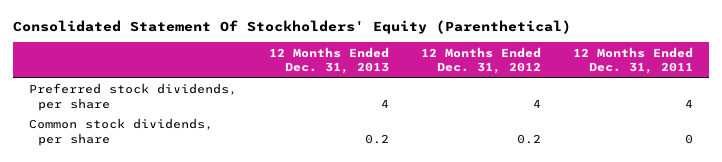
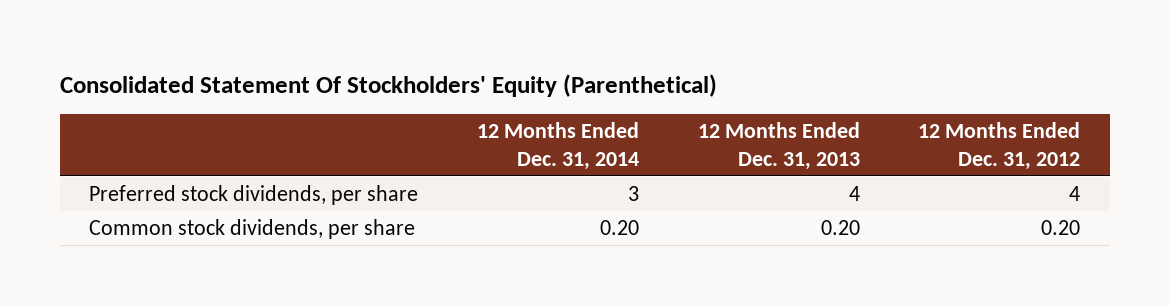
[572,46,693,75] 12 Months Ended Dec. 31, 2011 -> none
none -> [476,122,639,170] 12 Months Ended Dec. 31, 2014
[365,134,390,145] 0.2 -> [820,219,860,235] 0.20
[517,134,542,145] 0.2 -> [1041,219,1081,235] 0.20

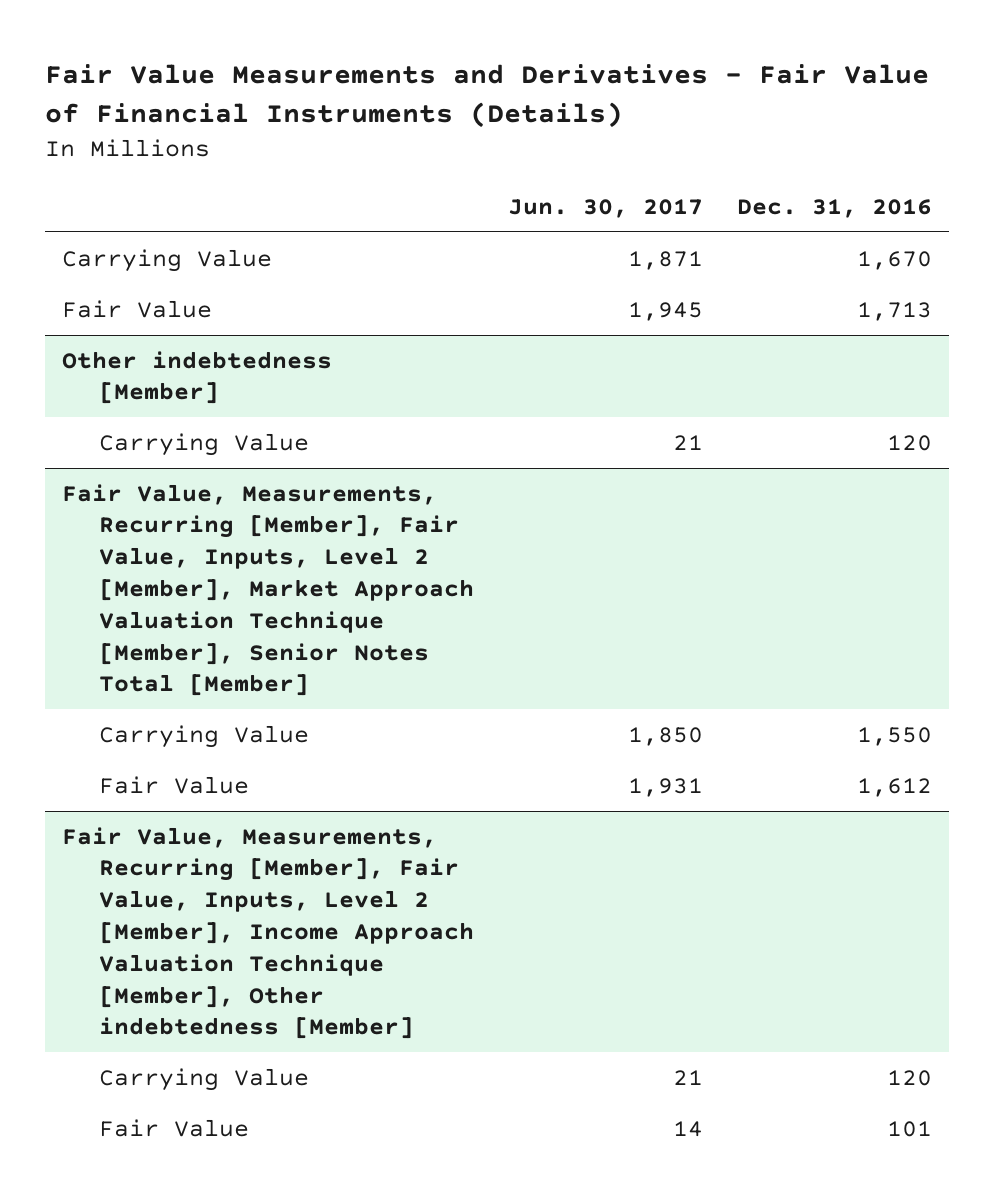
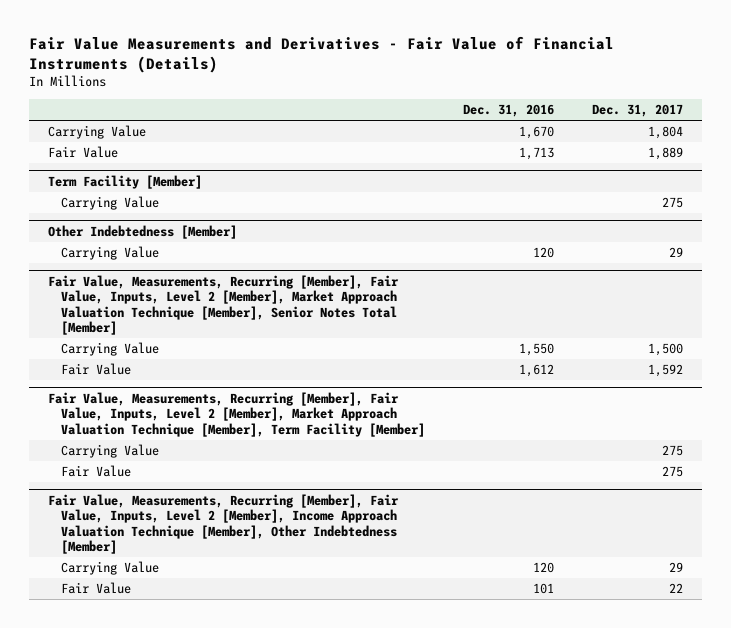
[508,198,704,218] Jun. 30, 2017 -> none
none -> [591,104,683,118] Dec. 31, 2017
none -> [48,174,203,189] Term Facility [Member]
none -> [60,196,159,211] Carrying Value
[61,350,332,405] Other indebtedness [Member] -> [48,224,238,239] Other Indebtedness [Member]
none -> [48,391,425,437] Fair Value, Measurements, Recurring [Member], Fair Value, Inputs, Level 2 [Member], Market Approach Valuation Technique [Member], Term Facility [Member]
none -> [60,444,159,459] Carrying Value
none -> [60,465,131,478] Fair Value
[61,826,475,1040] Fair Value, Measurements, Recurring [Member], Fair Value, Inputs, Level 2 [Member], Income Approach Valuation Technique [Member], Other indebtedness [Member] -> [48,493,400,555] Fair Value, Measurements, Recurring [Member], Fair Value, Inputs, Level 2 [Member], Income Approach Valuation Technique [Member], Other Indebtedness [Member]

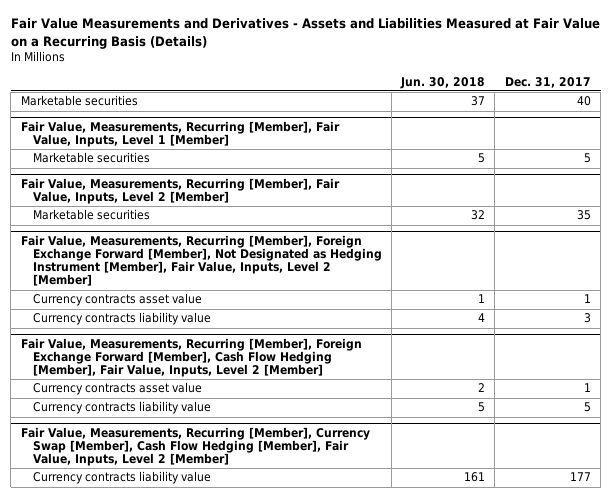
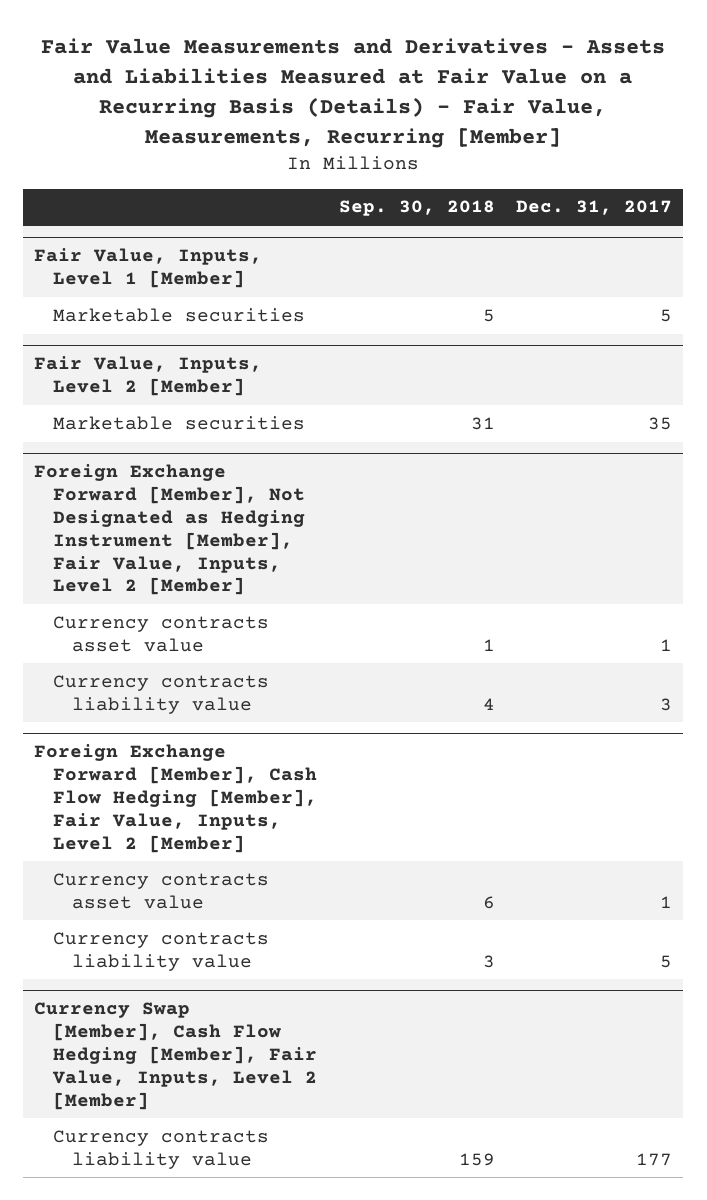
[10,18,600,49] Fair Value Measurements and Derivatives - Assets and Liabilities Measured at Fair Value on a Recurring Basis (Details) -> [41,38,666,149] Fair Value Measurements and Derivatives - Assets and Liabilities Measured at Fair Value on a Recurring Basis (Details) - Fair Value, Measurements, Recurring [Member]
[400,76,486,89] Jun. 30, 2018 -> none
none -> [338,200,495,217] Sep. 30, 2018
[20,95,138,107] Marketable securities -> none
[20,120,340,148] Fair Value, Measurements, Recurring [Member], Fair Value, Inputs, Level 1 [Member] -> [34,248,263,289] Fair Value, Inputs, Level 1 [Member]
[20,177,340,205] Fair Value, Measurements, Recurring [Member], Fair Value, Inputs, Level 2 [Member] -> [34,356,263,397] Fair Value, Inputs, Level 2 [Member]
[20,234,382,287] Fair Value, Measurements, Recurring [Member], Foreign Exchange Forward [Member], Not Designated as Hedging Instrument [Member], Fair Value, Inputs, Level 2 [Member] -> [34,464,306,596] Foreign Exchange Forward [Member], Not Designated as Hedging Instrument [Member], Fair Value, Inputs, Level 2 [Member]
[20,337,362,378] Fair Value, Measurements, Recurring [Member], Foreign Exchange Forward [Member], Cash Flow Hedging [Member], Fair Value, Inputs, Level 2 [Member] -> [34,744,318,853] Foreign Exchange Forward [Member], Cash Flow Hedging [Member], Fair Value, Inputs, Level 2 [Member]
[20,426,370,467] Fair Value, Measurements, Recurring [Member], Currency Swap [Member], Cash Flow Hedging [Member], Fair Value, Inputs, Level 2 [Member] -> [34,1002,318,1110] Currency Swap [Member], Cash Flow Hedging [Member], Fair Value, Inputs, Level 2 [Member]

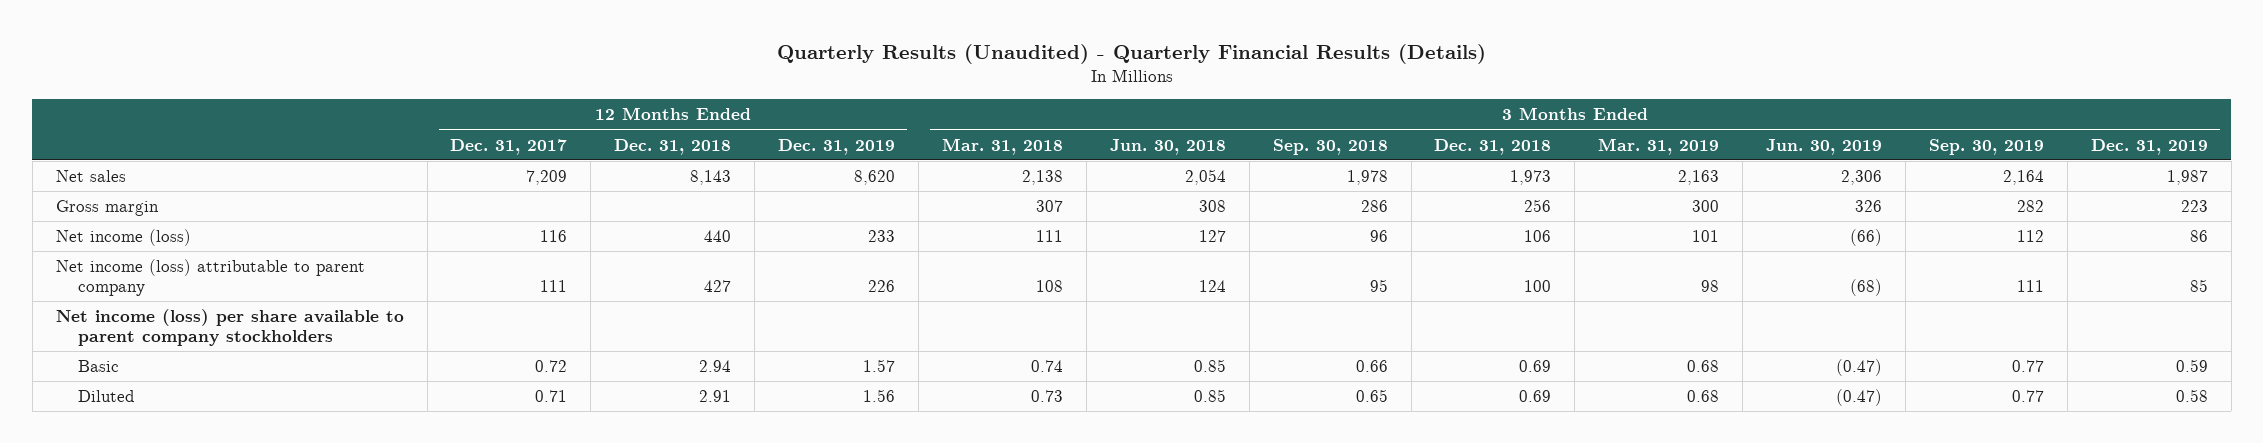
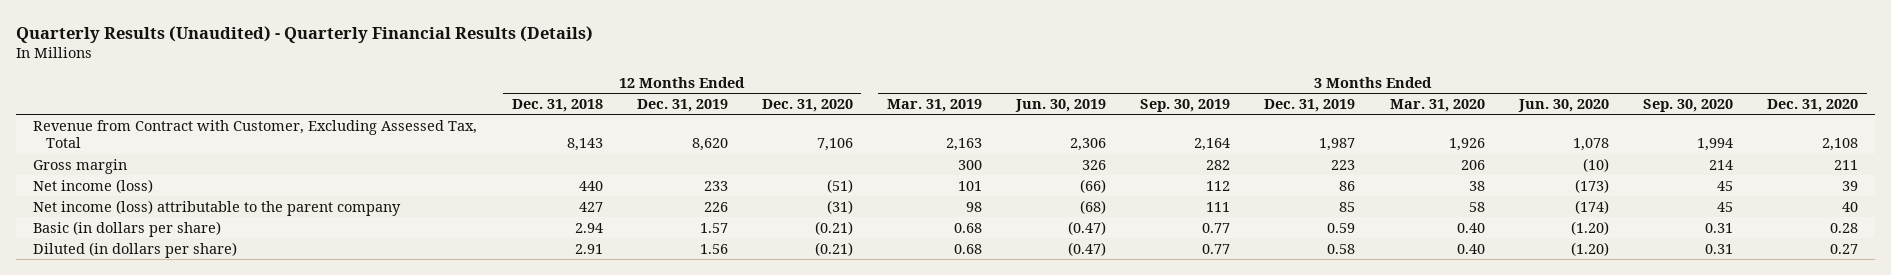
[450,138,568,155] Dec. 31, 2017 -> none
[941,137,1063,155] Mar. 31, 2018 -> none
[1109,138,1226,155] Jun. 30, 2018 -> none
[1272,138,1388,155] Sep. 30, 2018 -> none
[1434,138,1552,155] Dec. 31, 2018 -> none
none -> [761,98,853,112] Dec. 31, 2020
none -> [1389,98,1485,112] Mar. 31, 2020
none -> [1517,98,1609,112] Jun. 30, 2020
none -> [1642,98,1733,112] Sep. 30, 2020
none -> [1767,98,1859,112] Dec. 31, 2020
[55,170,126,183] Net sales -> [33,119,478,149] Revenue from Contract with Customer, Excluding Assessed Tax, Total
[55,309,404,347] Net income (loss) per share available to parent company stockholders -> none
[55,259,365,297] Net income (loss) attributable to parent company -> [33,199,402,216] Net income (loss) attributable to the parent company
[78,360,120,373] Basic -> [33,220,222,237] Basic (in dollars per share)
[78,390,135,403] Diluted -> [33,241,238,258] Diluted (in dollars per share)

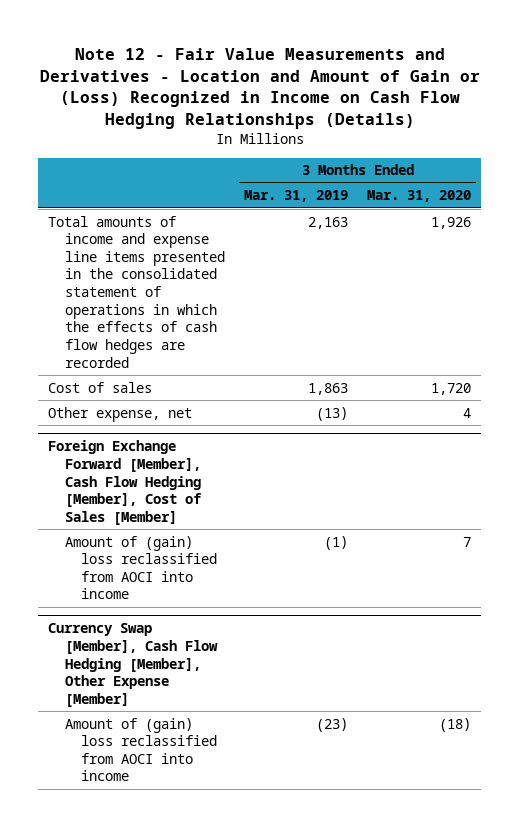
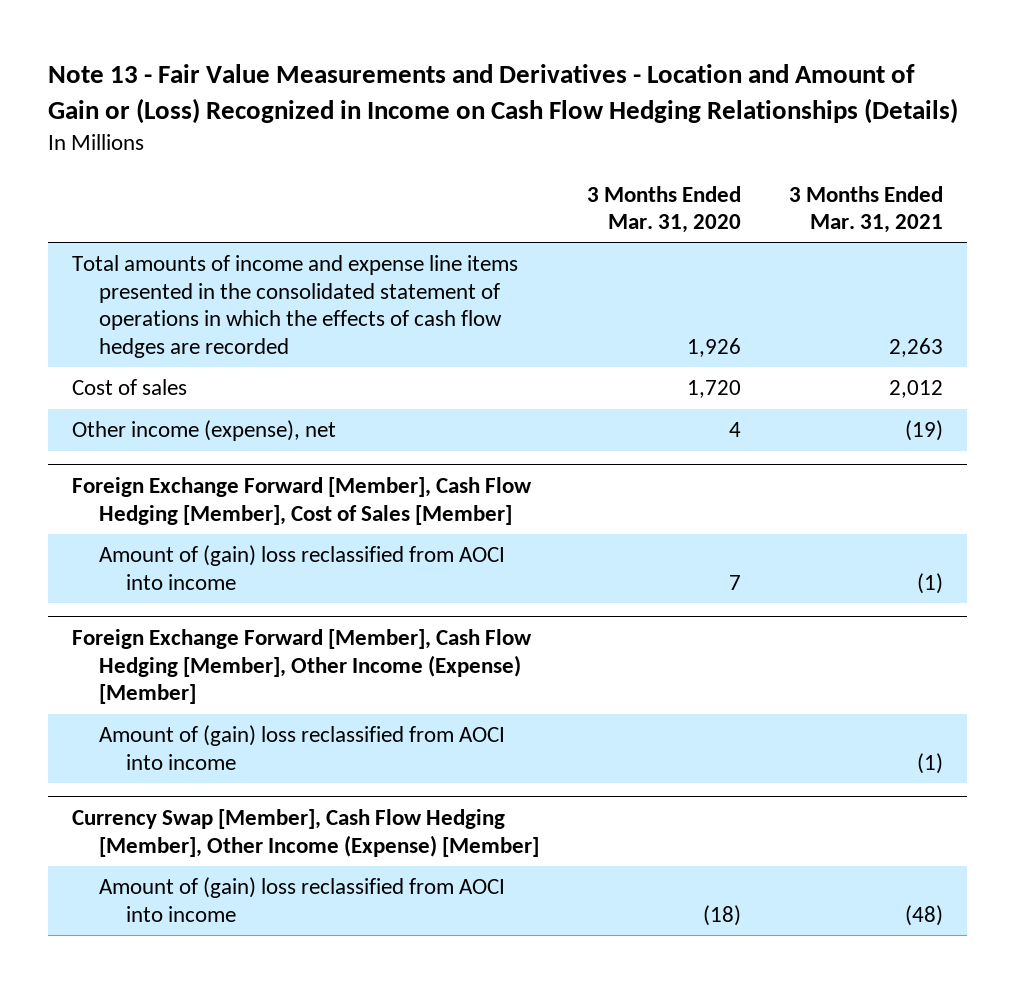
[39,48,480,130] Note 12 - Fair Value Measurements and Derivatives - Location and Amount of Gain or (Loss) Recognized in Income on Cash Flow Hedging Relationships (Details) -> [47,64,958,125] Note 13 - Fair Value Measurements and Derivatives - Location and Amount of Gain or (Loss) Recognized in Income on Cash Flow Hedging Relationships (Details)
[243,190,348,203] Mar. 31, 2019 -> none
none -> [789,185,944,234] 3 Months Ended Mar. 31, 2021
[48,406,193,422] Other expense, net -> [71,420,336,442] Other income (expense), net
none -> [71,629,532,705] Foreign Exchange Forward [Member], Cash Flow Hedging [Member], Other Income (Expense) [Member]
none -> [98,725,505,770] Amount of (gain) loss reclassified from AOCI into income
[48,623,218,707] Currency Swap [Member], Cash Flow Hedging [Member], Other Expense [Member] -> [71,809,539,857] Currency Swap [Member], Cash Flow Hedging [Member], Other Income (Expense) [Member]

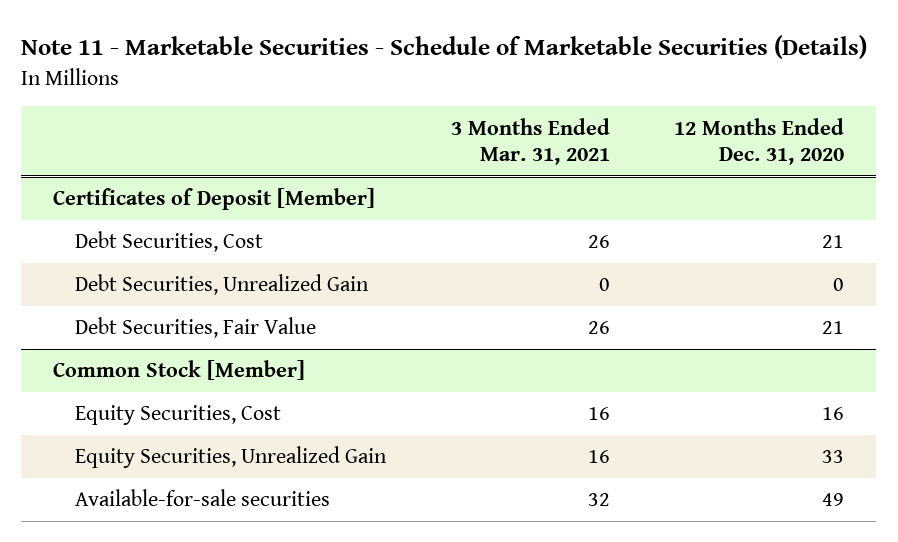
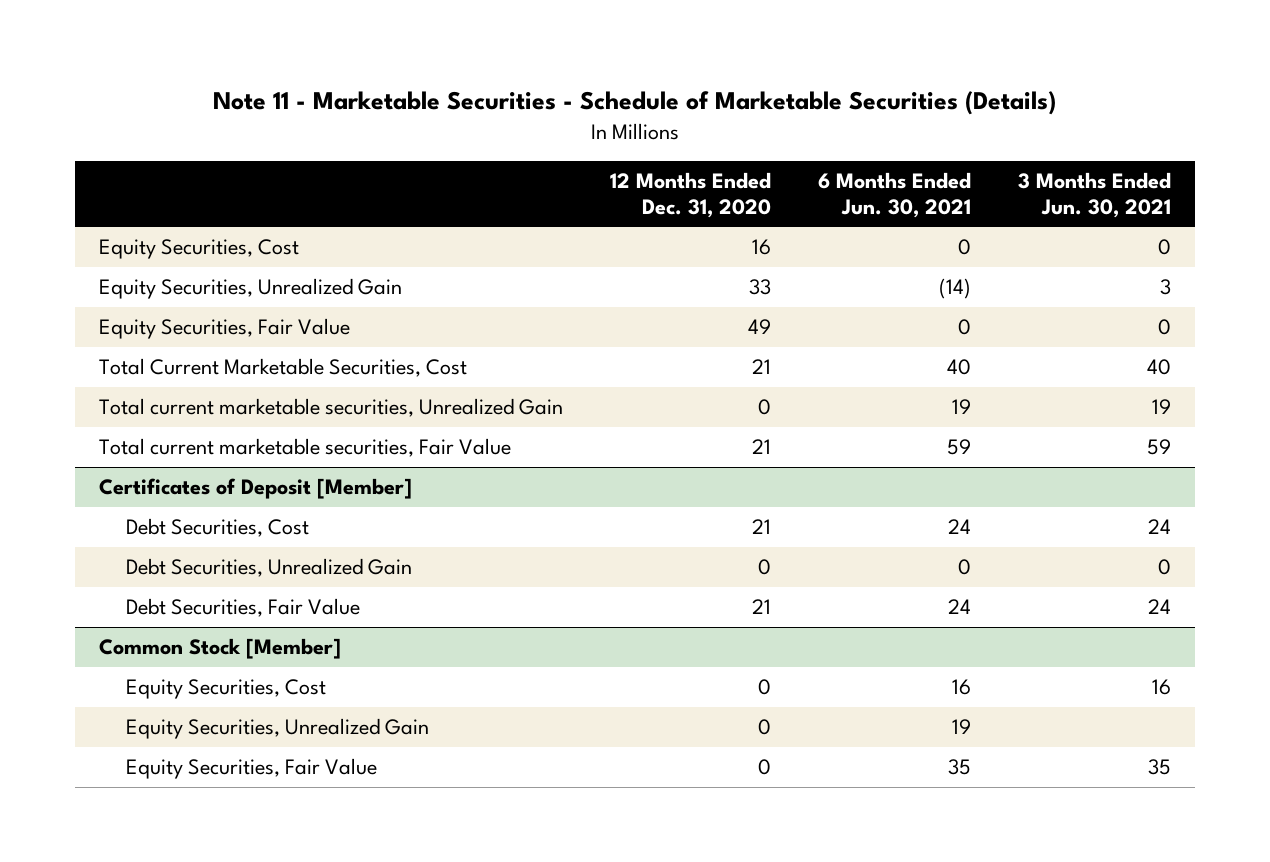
[450,117,610,166] 3 Months Ended Mar. 31, 2021 -> none
none -> [817,172,971,218] 6 Months Ended Jun. 30, 2021
none -> [1017,172,1171,218] 3 Months Ended Jun. 30, 2021
none -> [98,239,299,260] Equity Securities, Cost
none -> [98,278,402,300] Equity Securities, Unrealized Gain
none -> [98,318,350,340] Equity Securities, Fair Value
none -> [98,358,467,378] Total Current Marketable Securities, Cost
none -> [98,398,563,418] Total current marketable securities, Unrealized Gain
none -> [98,438,511,458] Total current marketable securities, Fair Value
[75,489,331,507] Available-for-sale securities -> none
[822,407,845,421] 16 -> [757,679,771,696] 0
[822,450,845,464] 33 -> [757,719,771,736] 0
none -> [125,758,377,780] Equity Securities, Fair Value

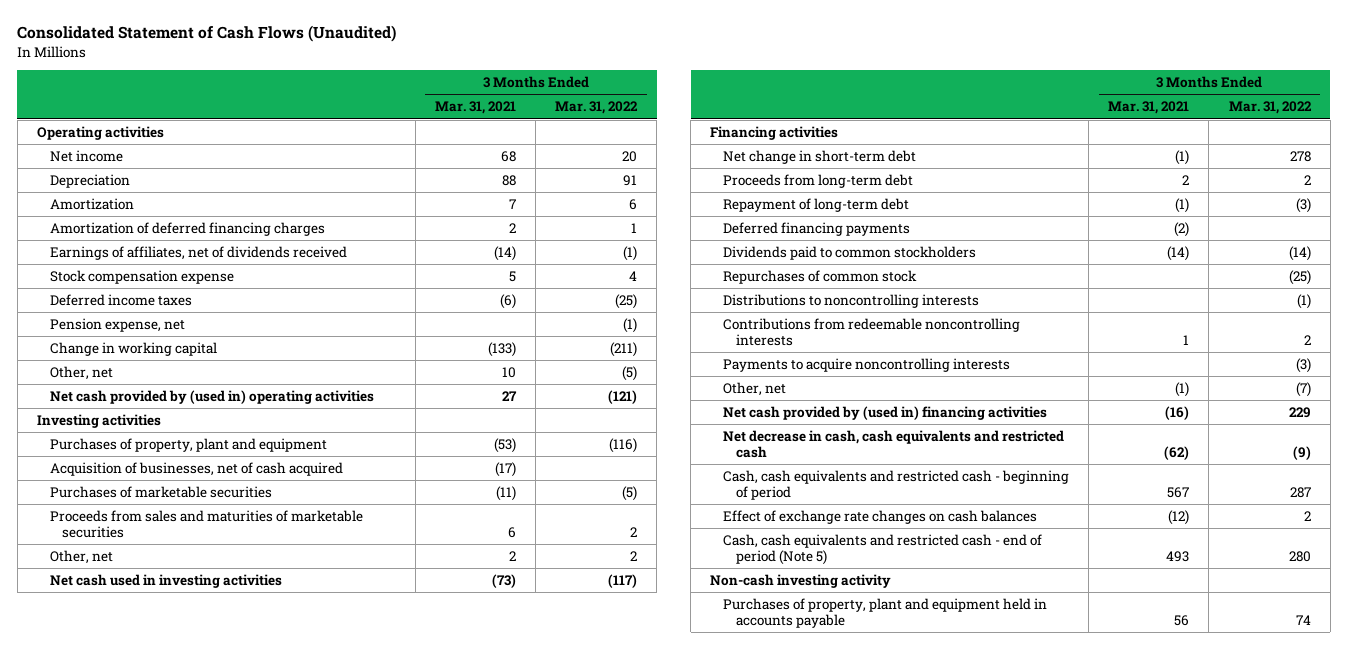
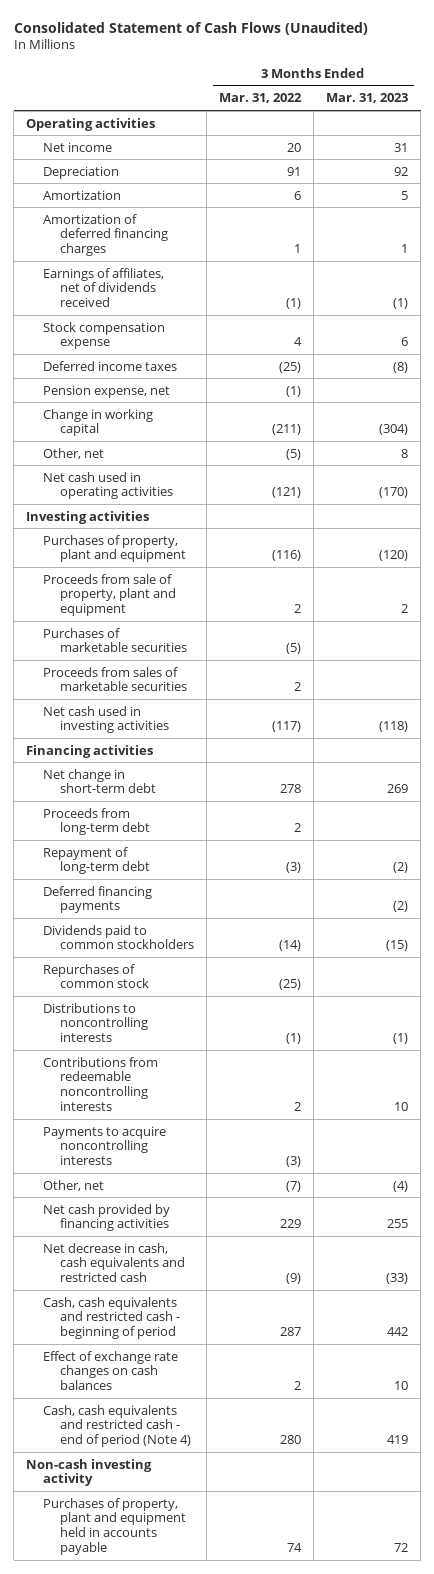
[434,101,516,115] Mar. 31, 2021 -> none
none -> [326,93,409,104] Mar. 31, 2023
[49,389,374,404] Net cash provided by (used in) operating activities -> [43,471,173,500] Net cash used in operating activities
[49,461,343,476] Acquisition of businesses, net of cash acquired -> none
none -> [43,573,176,617] Proceeds from sale of property, plant and equipment
[49,549,113,564] Other, net -> none
[49,509,363,538] Proceeds from sales and maturities of marketable securities -> [43,666,187,692] Proceeds from sales of marketable securities
[723,405,1048,420] Net cash provided by (used in) financing activities -> [43,1203,171,1232] Net cash provided by financing activities
[723,533,1043,565] Cash, cash equivalents and restricted cash - end of period (Note 5) -> [43,1404,191,1448] Cash, cash equivalents and restricted cash - end of period (Note 4)

